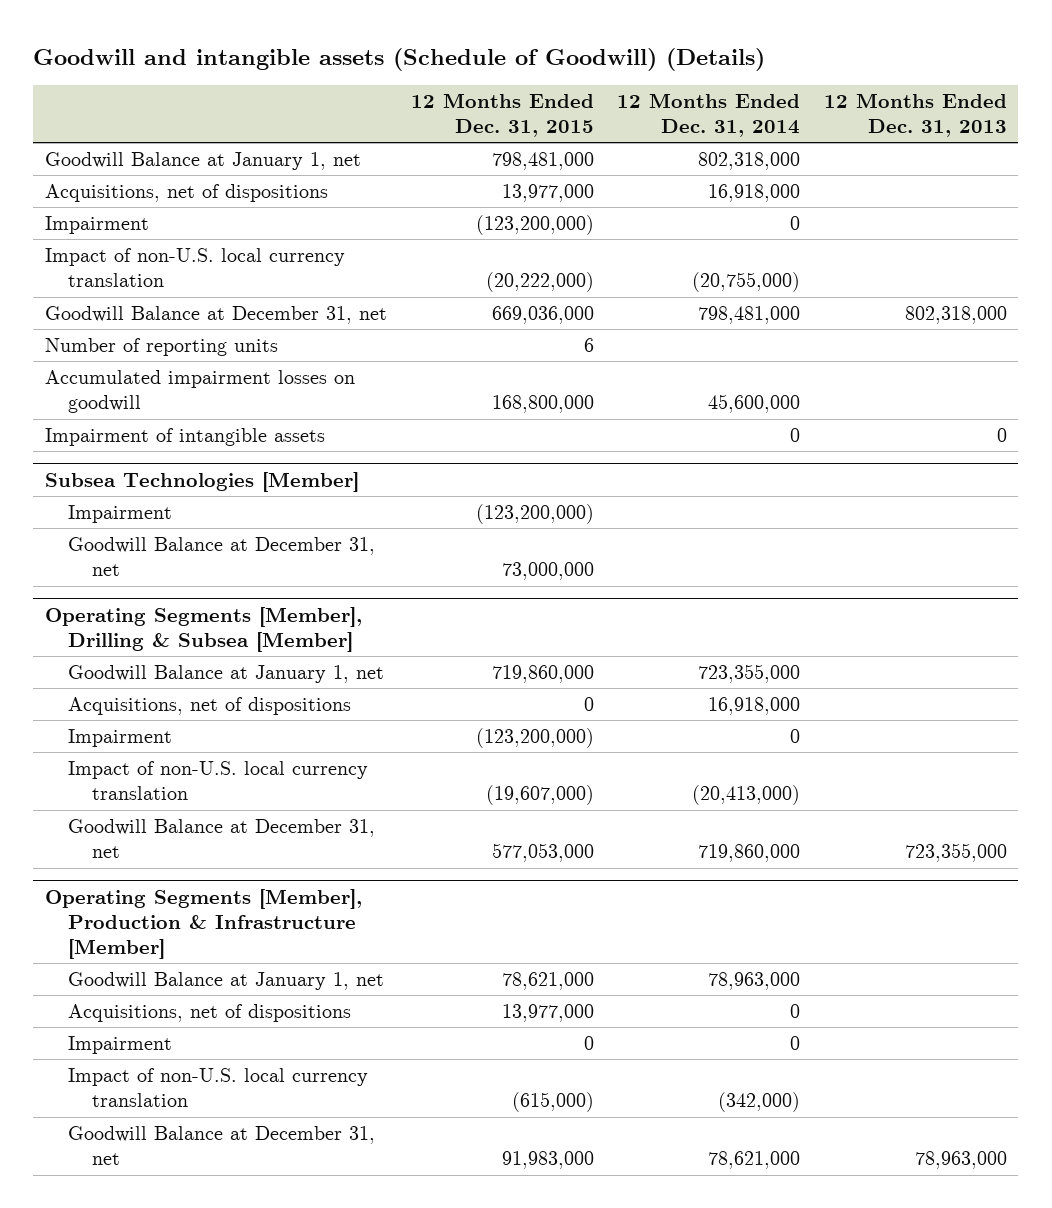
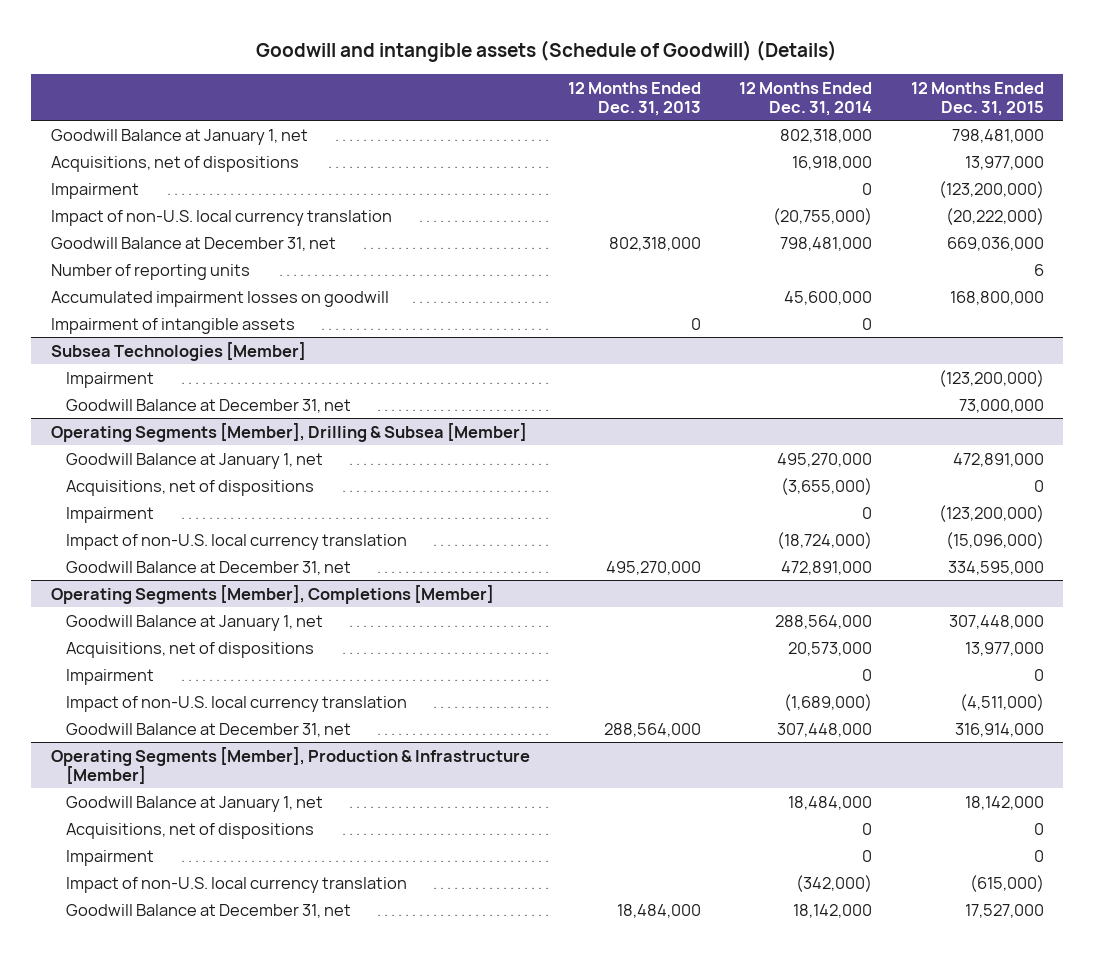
[491,665,594,684] 719,860,000 -> [952,452,1044,467] 472,891,000
[698,664,801,684] 723,355,000 -> [777,452,873,467] 495,270,000
[708,697,801,716] 16,918,000 -> [781,477,873,495] (3,655,000)
[485,785,594,806] (19,607,000) -> [945,531,1044,549] (15,096,000)
[692,785,801,806] (20,413,000) -> [777,531,873,549] (18,724,000)
[491,843,594,863] 577,053,000 -> [947,560,1044,575] 334,595,000
[698,844,801,863] 719,860,000 -> [781,560,873,575] 472,891,000
[904,843,1007,863] 723,355,000 -> [605,560,701,575] 495,270,000
none -> [50,584,494,604] Operating Segments [Member], Completions [Member]
none -> [66,614,324,631] Goodwill Balance at January 1, net
none -> [66,641,315,658] Acquisitions, net of dispositions
none -> [66,668,155,685] Impairment
none -> [66,695,408,712] Impact of non-U.S. local currency translation
none -> [66,722,352,737] Goodwill Balance at December 31, net
[501,972,594,991] 78,621,000 -> [964,795,1044,810] 18,142,000
[708,972,801,991] 78,963,000 -> [788,795,873,810] 18,484,000
[501,1004,594,1023] 13,977,000 -> [1033,822,1044,835] 0
[501,1151,594,1170] 91,983,000 -> [964,903,1044,918] 17,527,000
[708,1151,801,1170] 78,621,000 -> [793,903,873,918] 18,142,000
[914,1151,1007,1170] 78,963,000 -> [616,903,701,918] 18,484,000

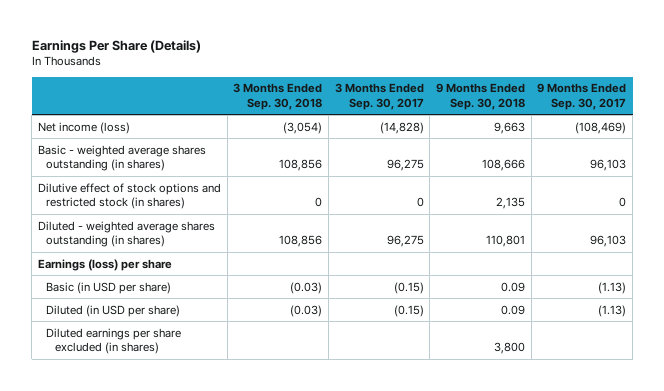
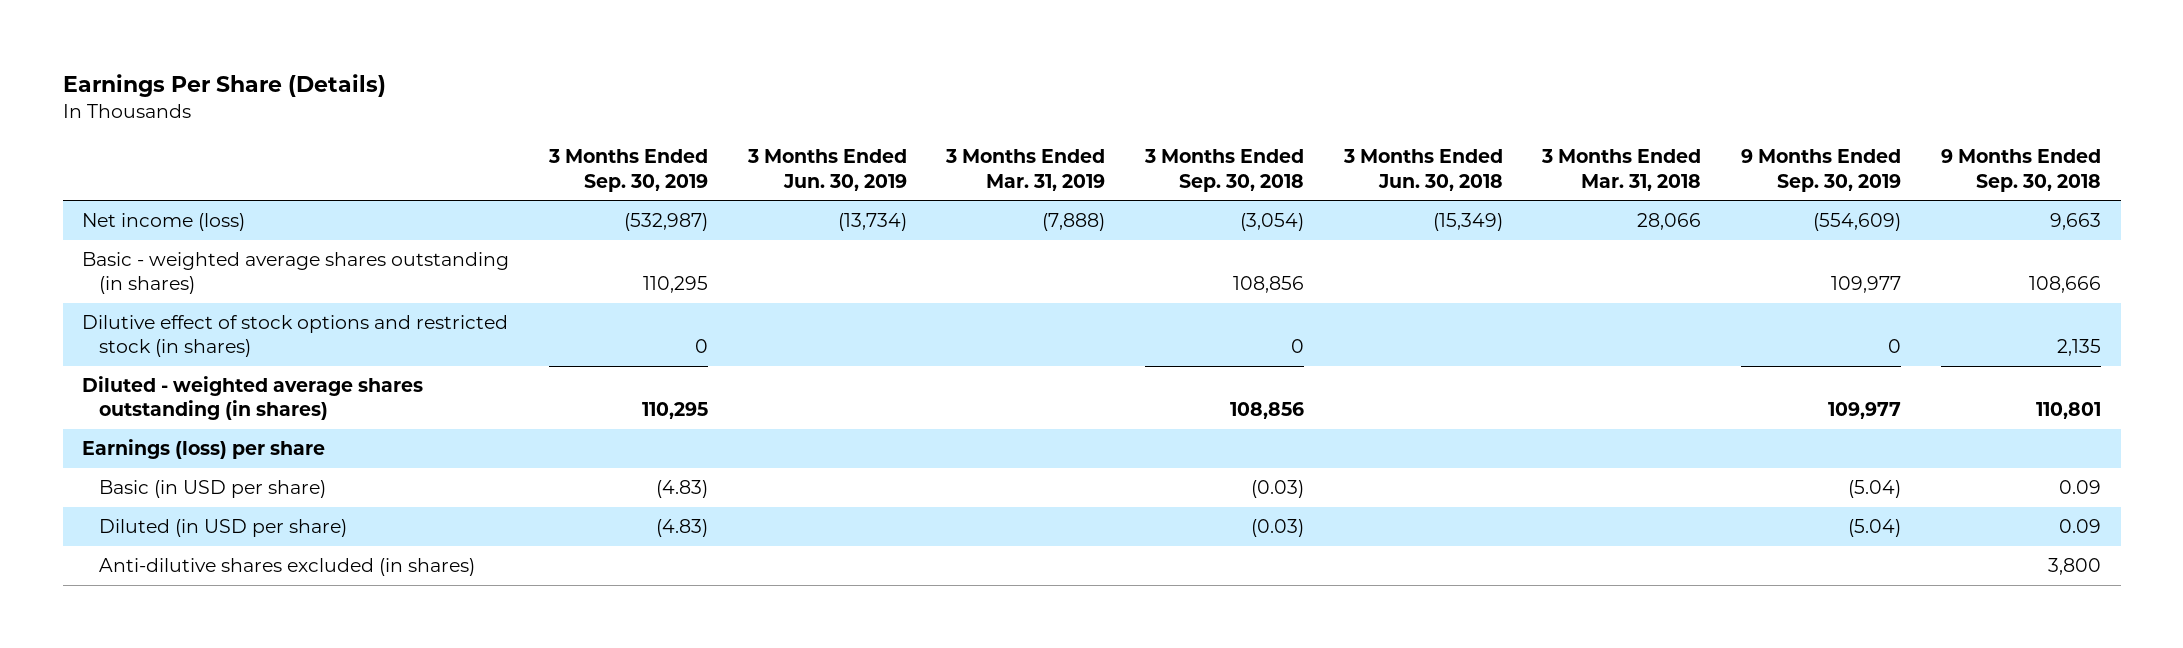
[334,83,424,110] 3 Months Ended Sep. 30, 2017 -> none
[537,83,627,110] 9 Months Ended Sep. 30, 2017 -> none
none -> [548,149,709,192] 3 Months Ended Sep. 30, 2019
none -> [746,149,907,191] 3 Months Ended Jun. 30, 2019
none -> [945,149,1106,191] 3 Months Ended Mar. 31, 2019
none -> [1342,149,1503,191] 3 Months Ended Jun. 30, 2018
none -> [1541,149,1702,191] 3 Months Ended Mar. 31, 2018
none -> [1741,149,1902,192] 9 Months Ended Sep. 30, 2019
[46,327,182,355] Diluted earnings per share excluded (in shares) -> [98,558,475,577] Anti-dilutive shares excluded (in shares)

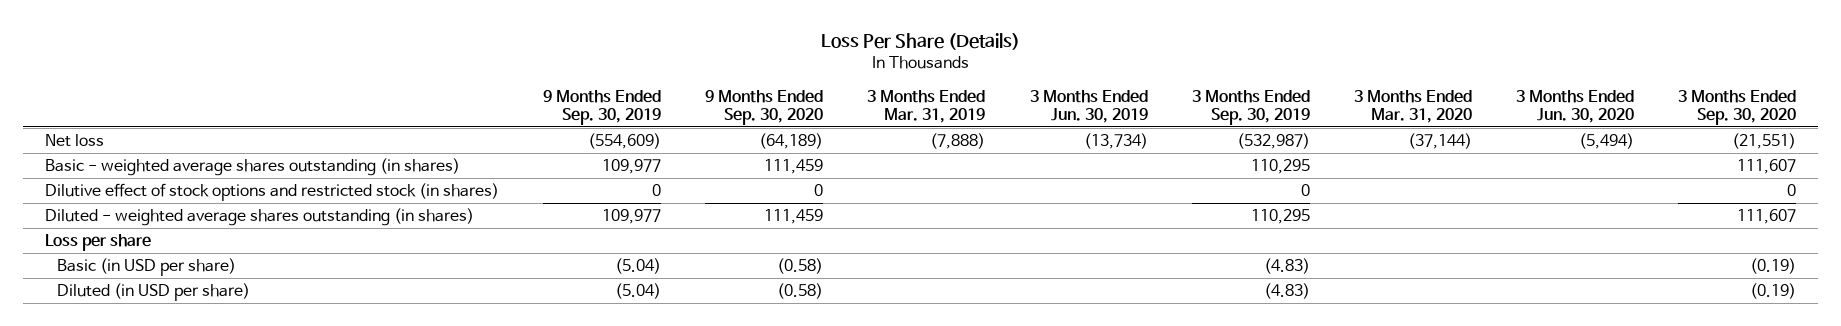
[62,74,386,98] Earnings Per Share (Details) -> [820,33,1020,51] Loss Per Share (Details)
[1144,149,1305,192] 3 Months Ended Sep. 30, 2018 -> none
[1342,149,1503,191] 3 Months Ended Jun. 30, 2018 -> none
[1541,149,1702,191] 3 Months Ended Mar. 31, 2018 -> none
[1940,149,2101,192] 9 Months Ended Sep. 30, 2018 -> none
none -> [705,89,824,125] 9 Months Ended Sep. 30, 2020
none -> [1353,89,1472,123] 3 Months Ended Mar. 31, 2020
none -> [1515,89,1634,123] 3 Months Ended Jun. 30, 2020
none -> [1677,89,1796,125] 3 Months Ended Sep. 30, 2020
[82,213,246,232] Net income (loss) -> [45,134,105,148] Net loss
[82,439,326,460] Earnings (loss) per share -> [45,234,152,252] Loss per share
[98,558,475,577] Anti-dilutive shares excluded (in shares) -> none

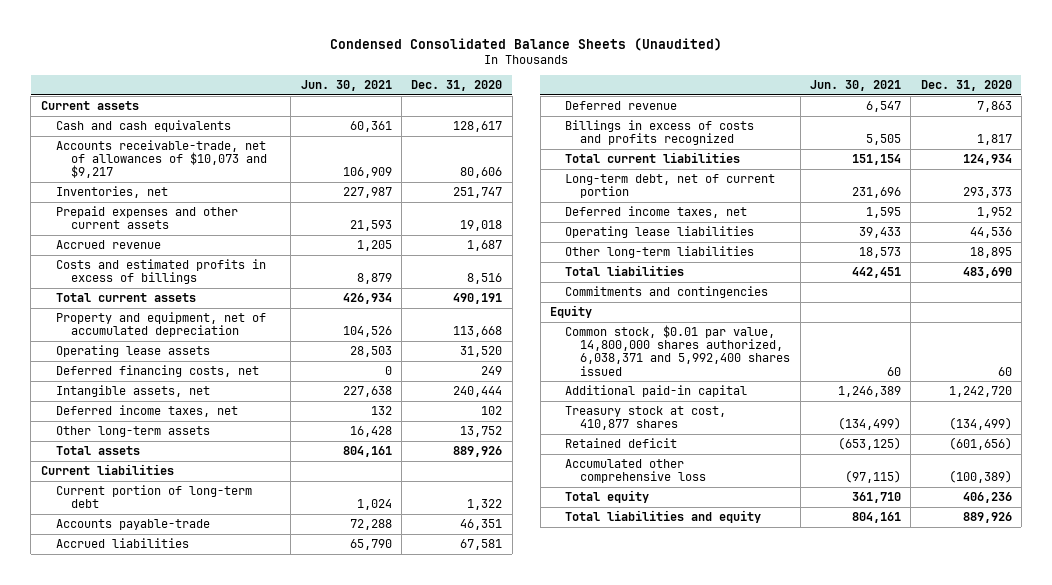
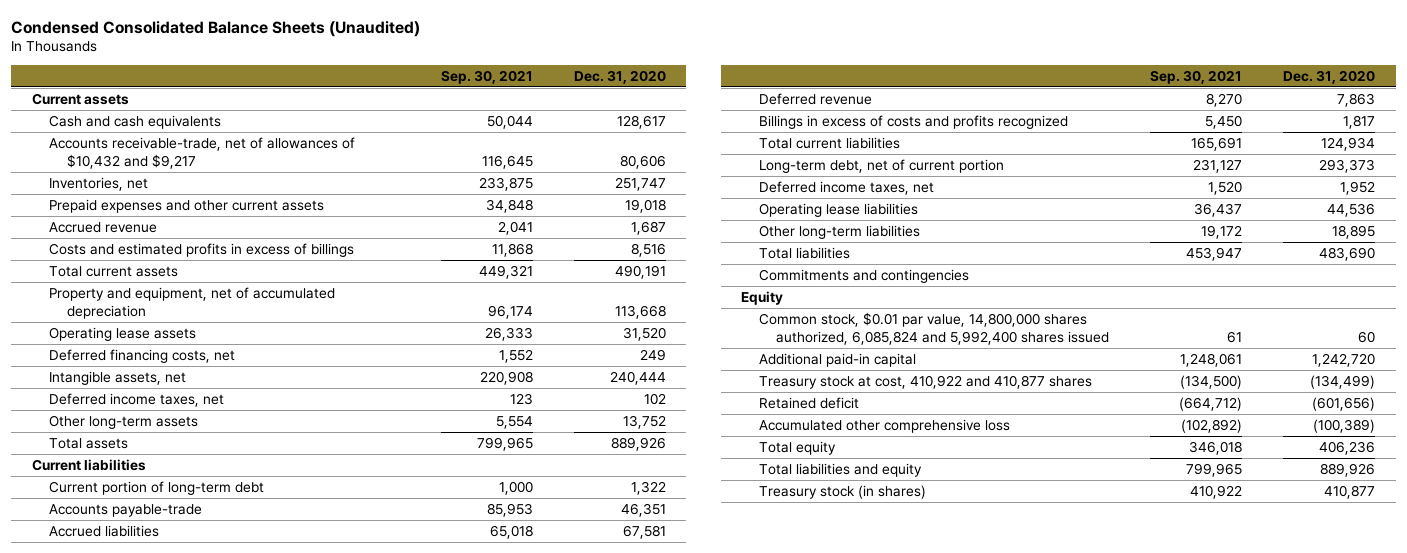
[300,80,392,92] Jun. 30, 2021 -> none
none -> [440,69,533,84] Sep. 30, 2021
[55,140,268,179] Accounts receivable-trade, net of allowances of $10,073 and $9,217 -> [49,136,356,169] Accounts receivable-trade, net of allowances of $10,432 and $9,217
[565,325,791,376] Common stock, $0.01 par value, 14,800,000 shares authorized, 6,038,371 and 5,992,400 shares issued -> [758,311,1110,345] Common stock, $0.01 par value, 14,800,000 shares authorized, 6,085,824 and 5,992,400 shares issued
[565,406,727,431] Treasury stock at cost, 410,877 shares -> [758,374,1092,389] Treasury stock at cost, 410,922 and 410,877 shares
none -> [758,484,926,499] Treasury stock (in shares)

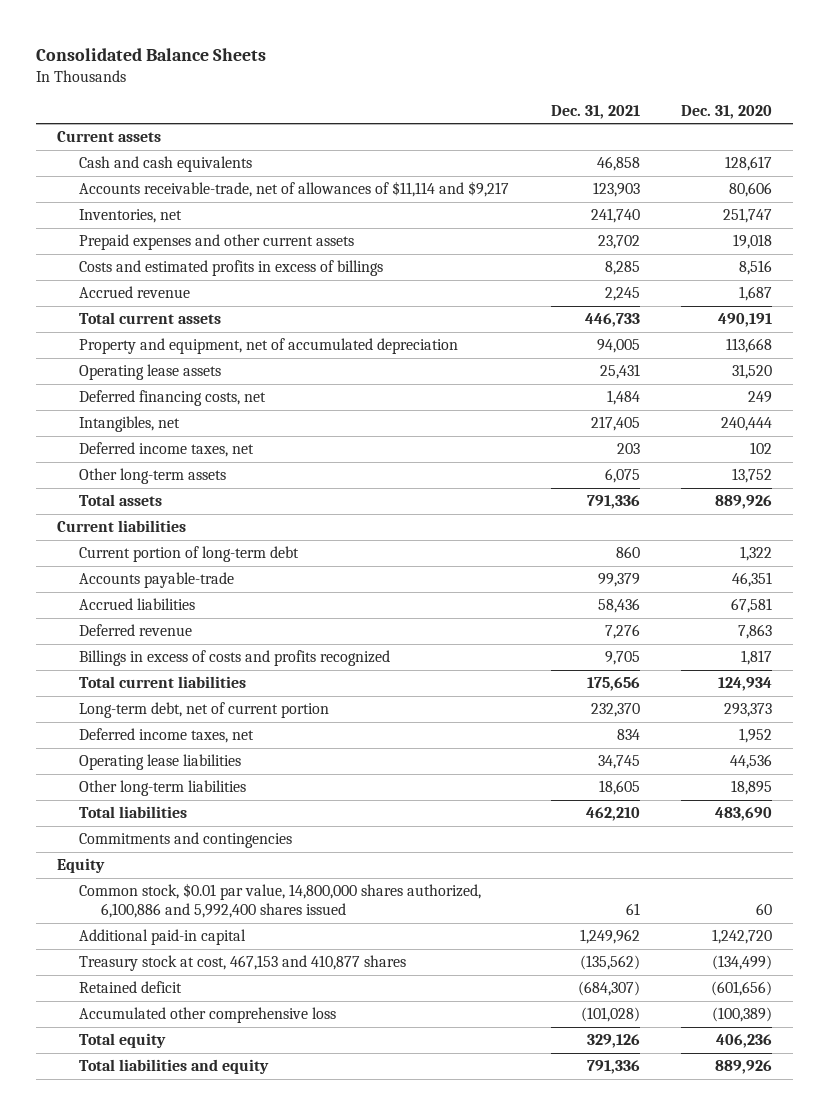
[11,20,421,37] Condensed Consolidated Balance Sheets (Unaudited) -> [36,47,267,61] Consolidated Balance Sheets
[440,69,533,84] Sep. 30, 2021 -> none
none -> [550,104,640,119] Dec. 31, 2021
[49,136,356,169] Accounts receivable-trade, net of allowances of $10,432 and $9,217 -> [79,181,510,198] Accounts receivable-trade, net of allowances of $11,114 and $9,217
[49,221,158,233] Accrued revenue -> [79,286,191,299] Accrued revenue
[49,370,187,385] Intangible assets, net -> [79,416,181,433] Intangibles, net
[758,311,1110,345] Common stock, $0.01 par value, 14,800,000 shares authorized, 6,085,824 and 5,992,400 shares issued -> [79,883,482,919] Common stock, $0.01 par value, 14,800,000 shares authorized, 6,100,886 and 5,992,400 shares issued
[758,374,1092,389] Treasury stock at cost, 410,922 and 410,877 shares -> [79,955,407,972] Treasury stock at cost, 467,153 and 410,877 shares
[758,484,926,499] Treasury stock (in shares) -> none

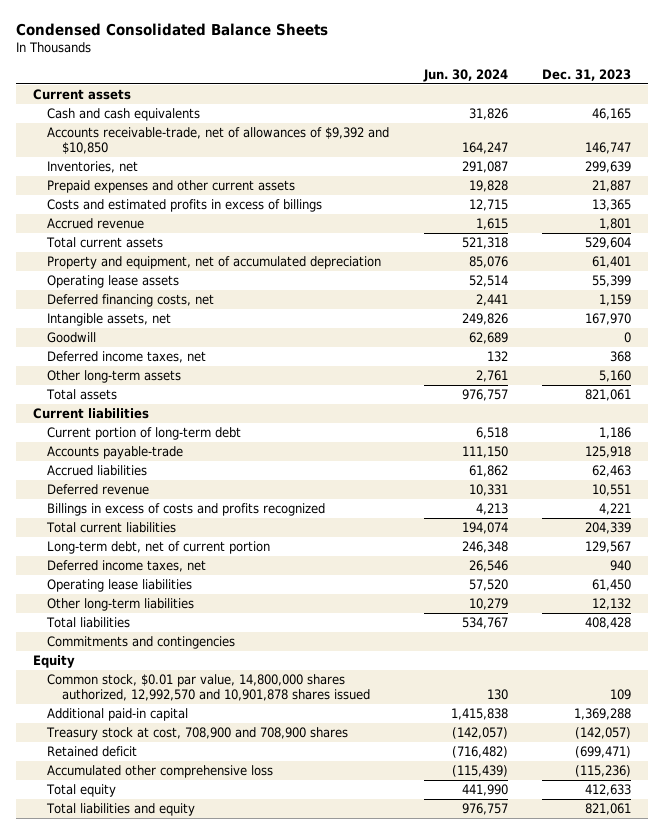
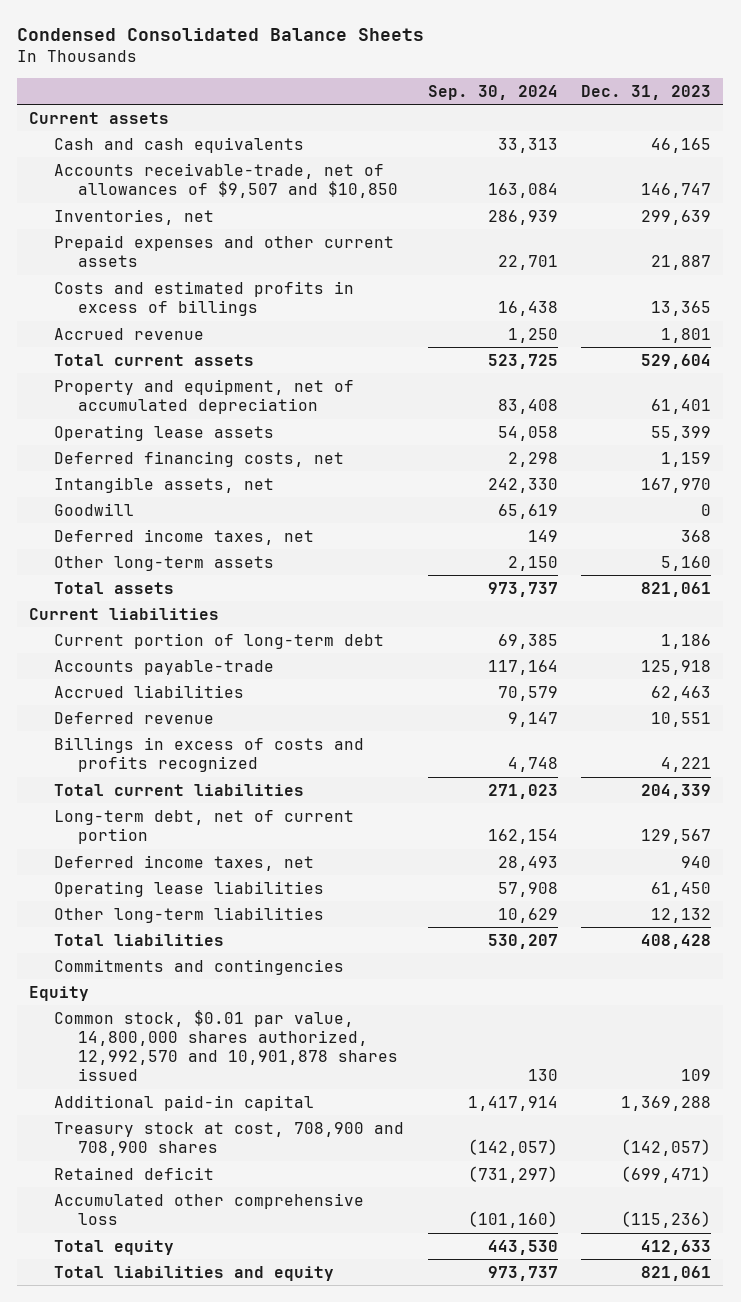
[422,68,508,82] Jun. 30, 2024 -> none
none -> [427,84,558,100] Sep. 30, 2024
[47,127,390,155] Accounts receivable-trade, net of allowances of $9,392 and $10,850 -> [53,162,399,198] Accounts receivable-trade, net of allowances of $9,507 and $10,850

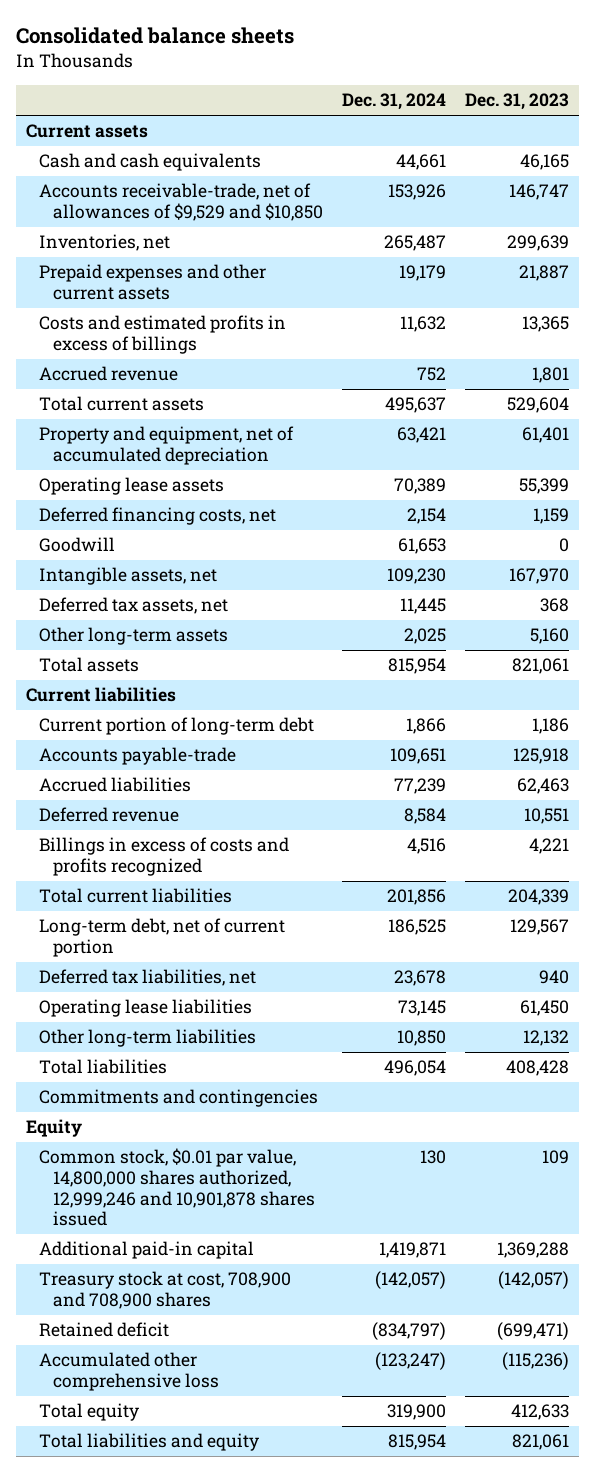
[17,28,425,42] Condensed Consolidated Balance Sheets -> [15,27,294,45] Consolidated balance sheets
[427,84,558,100] Sep. 30, 2024 -> none
none -> [342,93,447,111] Dec. 31, 2024
[53,162,399,198] Accounts receivable-trade, net of allowances of $9,507 and $10,850 -> [39,183,323,222] Accounts receivable-trade, net of allowances of $9,529 and $10,850
[53,476,274,493] Intangible assets, net -> [39,567,218,586] Intangible assets, net
[53,528,314,545] Deferred income taxes, net -> [39,597,229,615] Deferred tax assets, net
[53,854,314,871] Deferred income taxes, net -> [39,969,257,987] Deferred tax liabilities, net
[53,1009,399,1082] Common stock, $0.01 par value, 14,800,000 shares authorized, 12,992,570 and 10,901,878 shares issued -> [39,1148,315,1227] Common stock, $0.01 par value, 14,800,000 shares authorized, 12,999,246 and 10,901,878 shares issued

